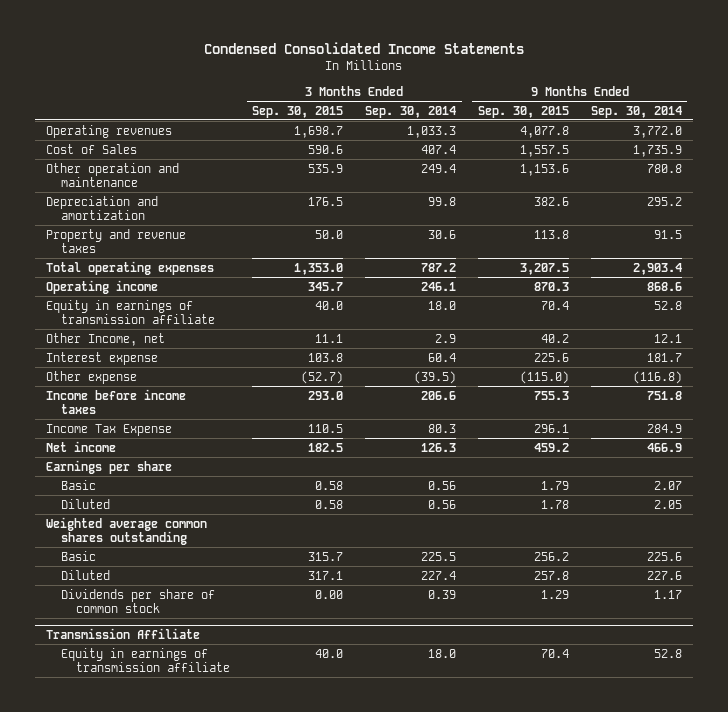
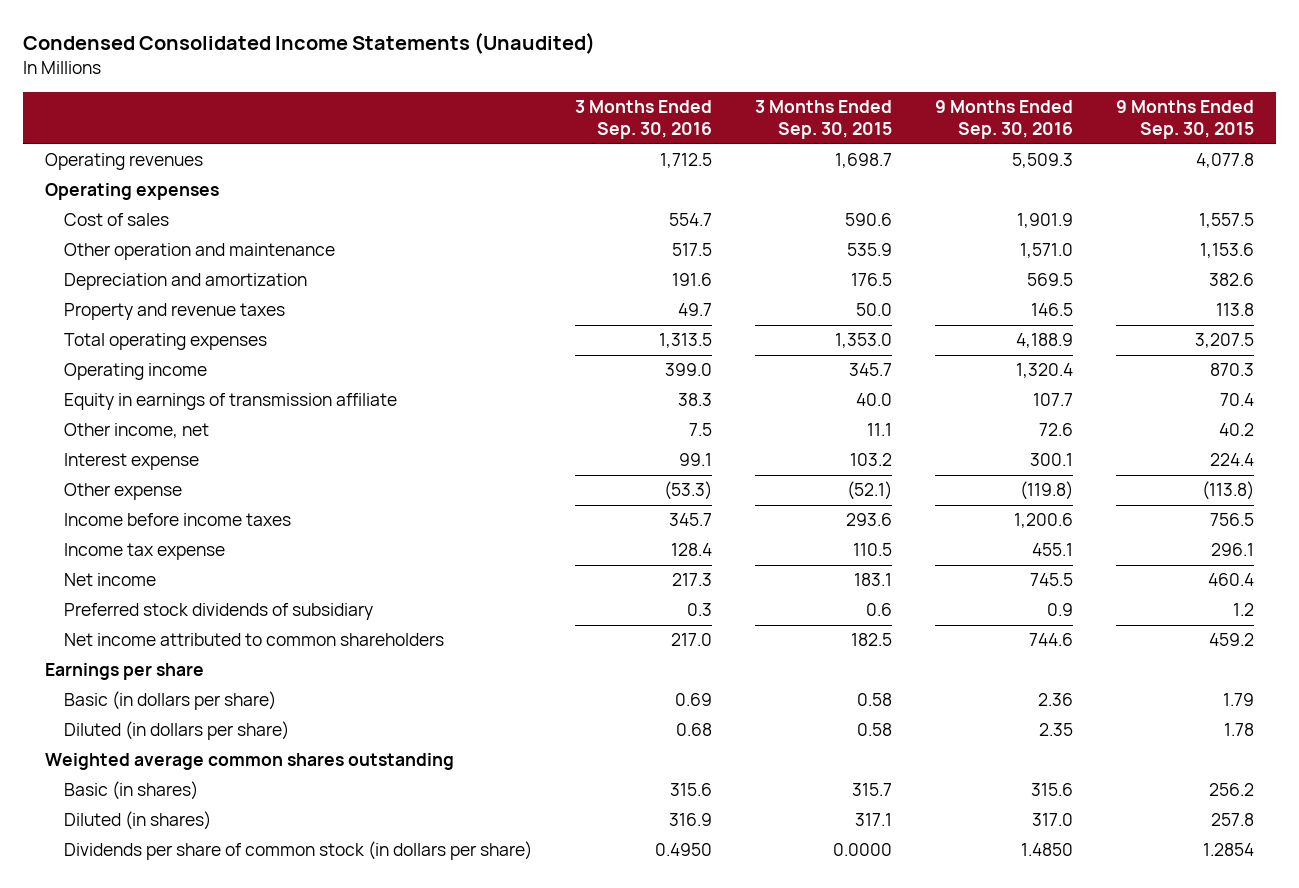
[203,41,524,54] Condensed Consolidated Income Statements -> [23,32,596,55] Condensed Consolidated Income Statements (Unaudited)
[365,105,457,118] Sep. 30, 2014 -> none
[590,105,682,118] Sep. 30, 2014 -> none
none -> [574,99,712,140] 3 Months Ended Sep. 30, 2016
none -> [935,99,1074,140] 9 Months Ended Sep. 30, 2016
none -> [44,183,219,201] Operating expenses
[46,143,138,154] Cost of Sales -> [63,213,169,227] Cost of sales
[46,332,166,346] Other Income, net -> [63,423,209,439] Other income, net
[308,352,344,362] 103.8 -> [850,453,893,467] 103.2
[533,352,569,362] 225.6 -> [1210,453,1255,467] 224.4
[301,370,344,384] (52.7) -> [847,481,893,501] (52.1)
[519,370,569,384] (115.0) -> [1202,481,1255,501] (113.8)
[308,390,344,400] 293.0 -> [846,513,893,527] 293.6
[533,390,569,400] 755.3 -> [1210,513,1255,527] 756.5
[46,423,173,436] Income Tax Expense -> [63,543,225,561] Income tax expense
[308,442,344,452] 182.5 -> [854,573,893,587] 183.1
[533,442,569,452] 459.2 -> [1208,573,1255,587] 460.4
none -> [63,603,373,621] Preferred stock dividends of subsidiary
none -> [63,633,444,647] Net income attributed to common shareholders
[61,479,97,490] Basic -> [63,691,276,711] Basic (in dollars per share)
[61,498,111,509] Diluted -> [63,721,289,741] Diluted (in dollars per share)
[46,627,201,639] Transmission Affiliate -> none
[61,647,231,672] Equity in earnings of transmission affiliate -> none
[61,550,97,561] Basic -> [63,781,198,801] Basic (in shares)
[61,569,111,580] Diluted -> [63,811,211,831] Diluted (in shares)
[61,588,216,613] Dividends per share of common stock -> [63,841,532,861] Dividends per share of common stock (in dollars per share)
[315,589,344,599] 0.00 -> [833,843,893,857] 0.0000
[540,589,569,599] 1.29 -> [1203,843,1255,857] 1.2854

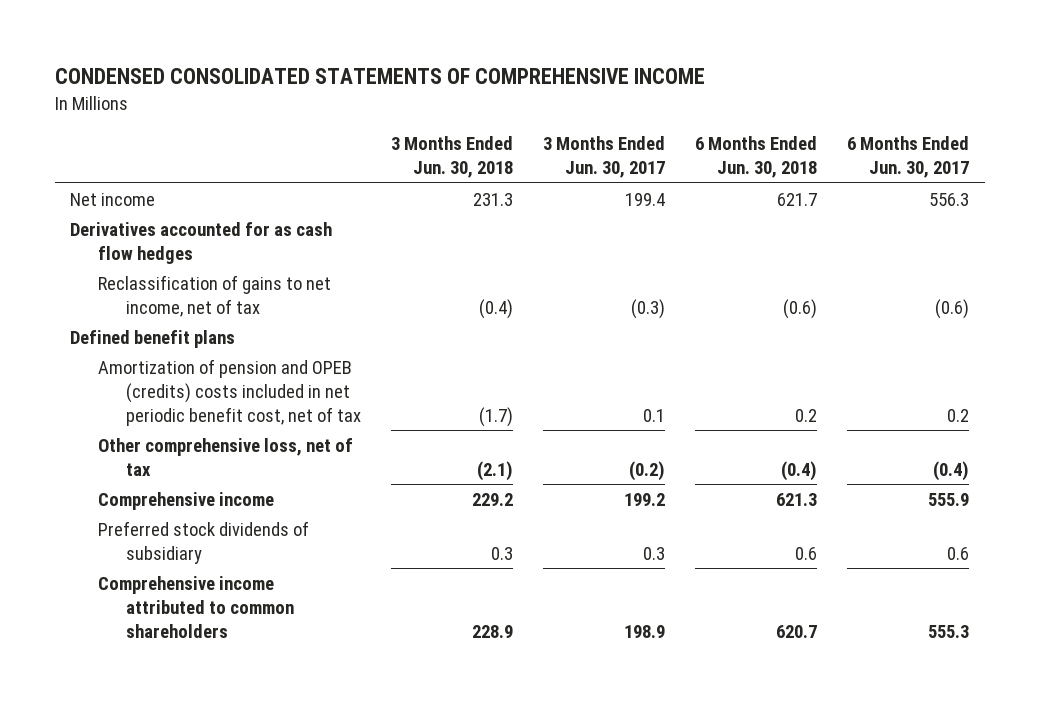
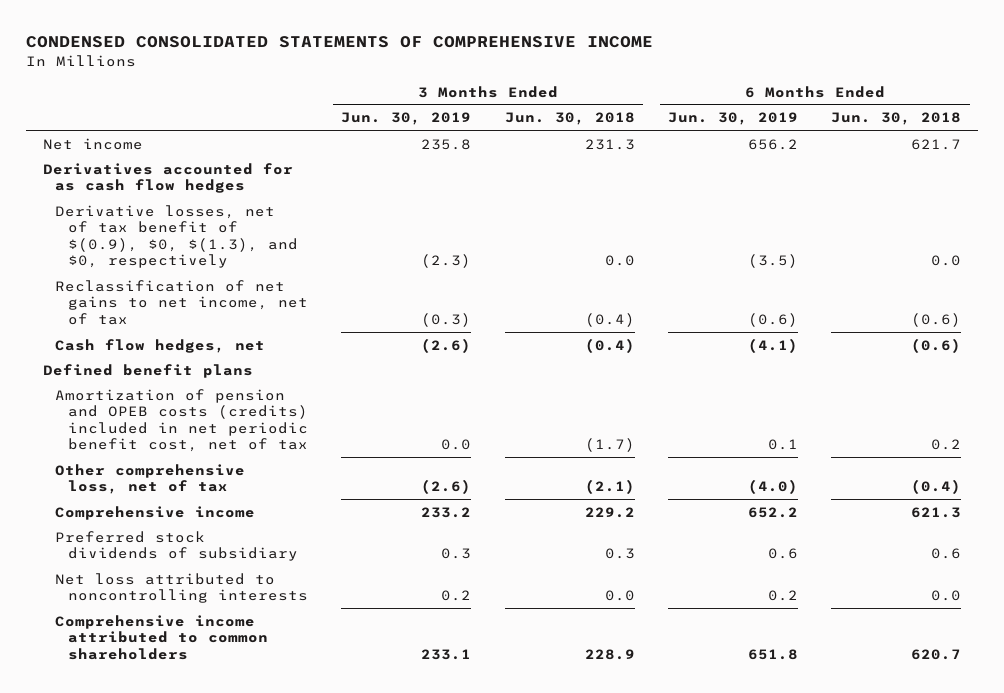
[543,136,666,179] 3 Months Ended Jun. 30, 2017 -> none
[847,136,970,179] 6 Months Ended Jun. 30, 2017 -> none
none -> [341,112,472,126] Jun. 30, 2019
none -> [667,112,798,126] Jun. 30, 2019
none -> [55,204,298,269] Derivative losses, net of tax benefit of $(0.9), $0, $(1.3), and $0, respectively
[98,274,332,317] Reclassification of gains to net income, net of tax -> [55,279,308,325] Reclassification of net gains to net income, net of tax
none -> [55,338,266,353] Cash flow hedges, net
[98,358,361,426] Amortization of pension and OPEB (credits) costs included in net periodic benefit cost, net of tax -> [55,388,308,453] Amortization of pension and OPEB costs (credits) included in net periodic benefit cost, net of tax
none -> [55,572,308,604] Net loss attributed to noncontrolling interests

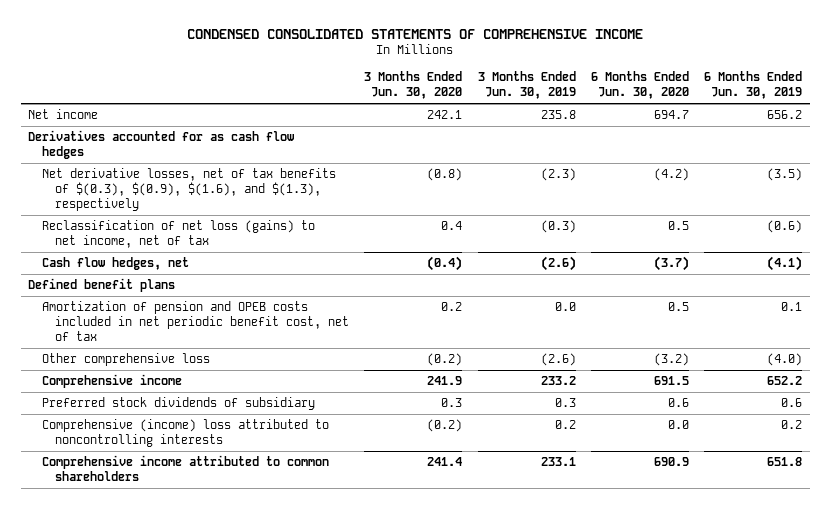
[504,112,635,126] Jun. 30, 2018 -> none
[831,112,962,126] Jun. 30, 2018 -> none
none -> [364,71,463,100] 3 Months Ended Jun. 30, 2020
none -> [590,71,689,100] 6 Months Ended Jun. 30, 2020
[55,204,298,269] Derivative losses, net of tax benefit of $(0.9), $0, $(1.3), and $0, respectively -> [41,168,336,211] Net derivative losses, net of tax benefits of $(0.3), $(0.9), $(1.6), and $(1.3), respectively
[55,279,308,325] Reclassification of net gains to net income, net of tax -> [41,220,315,249] Reclassification of net loss (gains) to net income, net of tax
[55,388,308,453] Amortization of pension and OPEB costs (credits) included in net periodic benefit cost, net of tax -> [41,301,350,341] Amortization of pension and OPEB costs included in net periodic benefit cost, net of tax
[55,463,246,495] Other comprehensive loss, net of tax -> [41,353,210,367] Other comprehensive loss
[55,572,308,604] Net loss attributed to noncontrolling interests -> [41,419,329,448] Comprehensive (income) loss attributed to noncontrolling interests

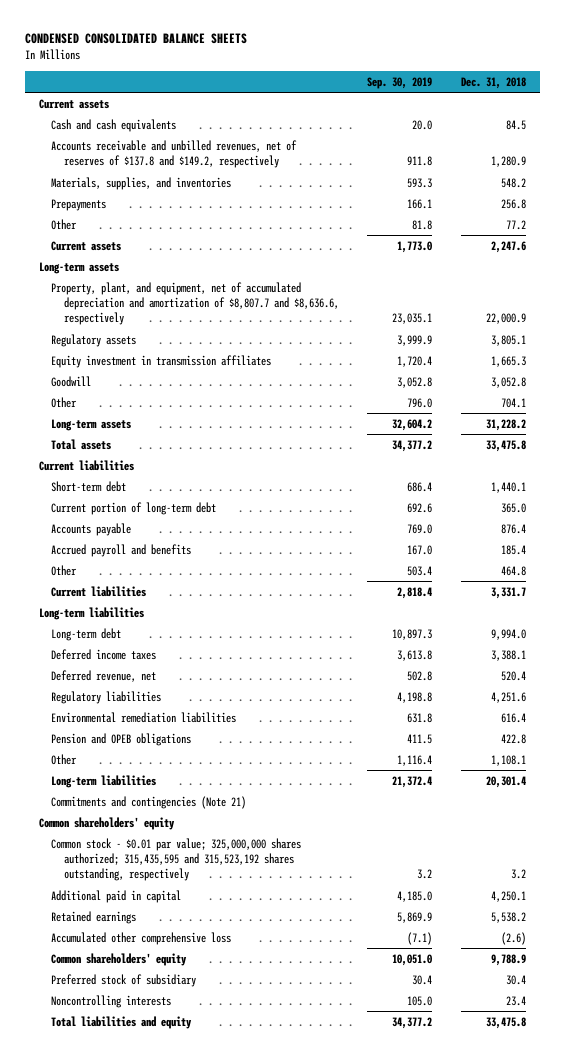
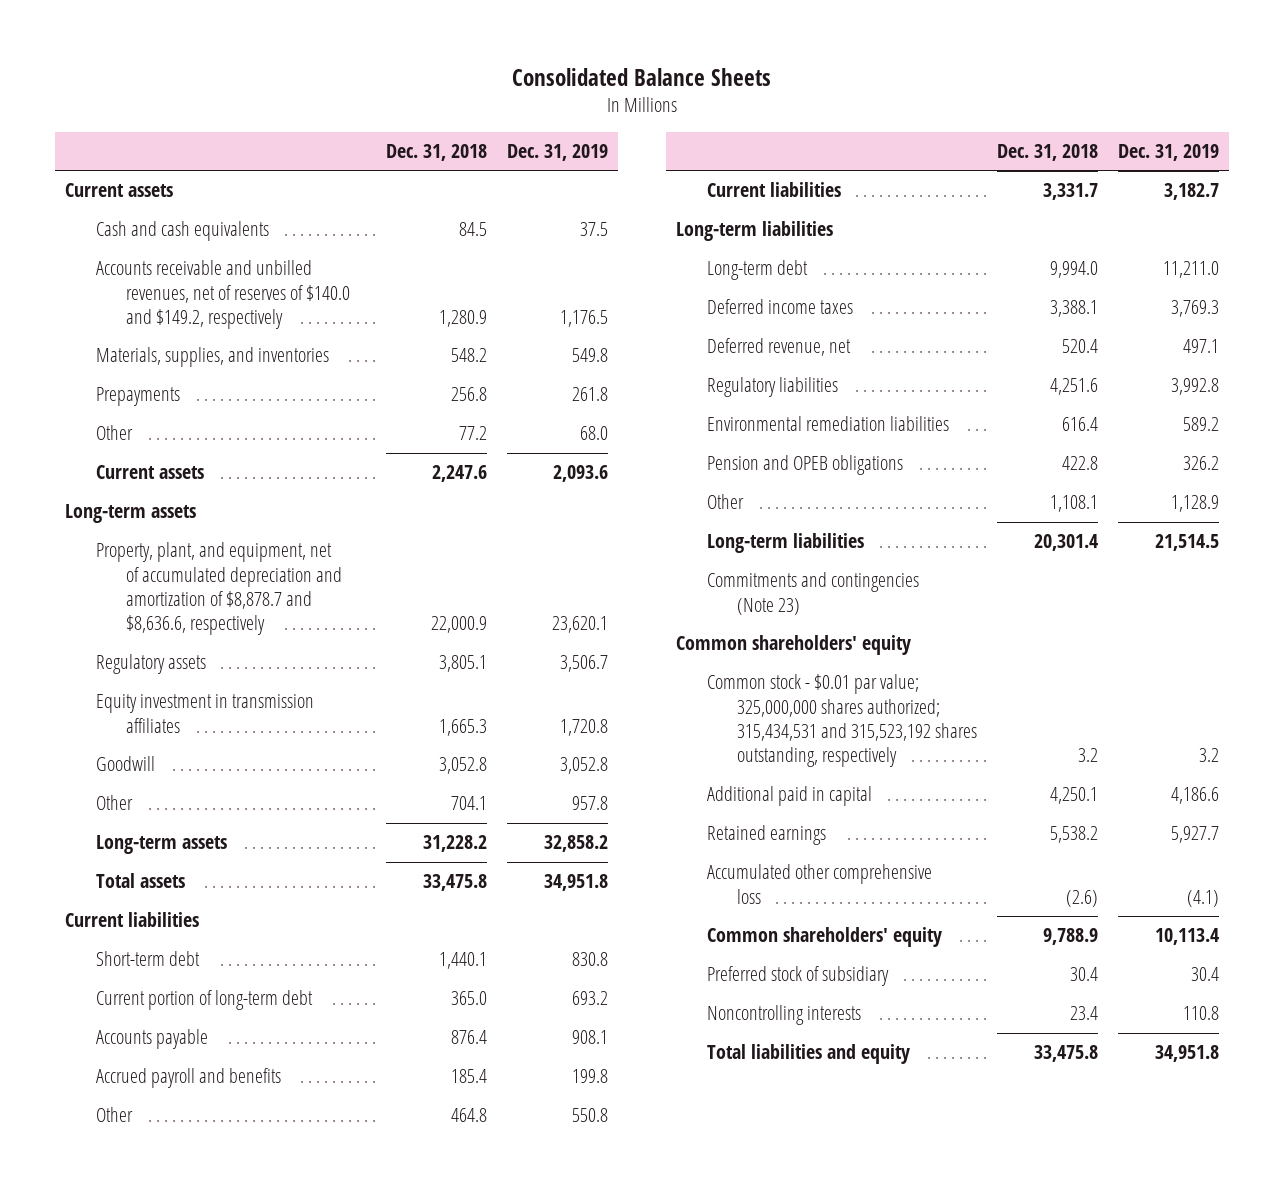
[24,32,247,44] CONDENSED CONSOLIDATED BALANCE SHEETS -> [512,67,772,86] Consolidated Balance Sheets
[367,76,433,89] Sep. 30, 2019 -> none
none -> [506,143,608,161] Dec. 31, 2019
[51,139,298,168] Accounts receivable and unbilled revenues, net of reserves of $137.8 and $149.2, respectively -> [95,260,350,329] Accounts receivable and unbilled revenues, net of reserves of $140.0 and $149.2, respectively
[51,281,340,326] Property, plant, and equipment, net of accumulated depreciation and amortization of $8,807.7 and $8,636.6, respectively -> [95,542,342,636] Property, plant, and equipment, net of accumulated depreciation and amortization of $8,878.7 and $8,636.6, respectively
[51,795,247,809] Commitments and contingencies (Note 21) -> [706,572,919,615] Commitments and contingencies (Note 23)
[51,837,302,882] Common stock - $0.01 par value; 325,000,000 shares authorized; 315,435,595 and 315,523,192 shares outstanding, respectively -> [706,674,977,768] Common stock - $0.01 par value; 325,000,000 shares authorized; 315,434,531 and 315,523,192 shares outstanding, respectively

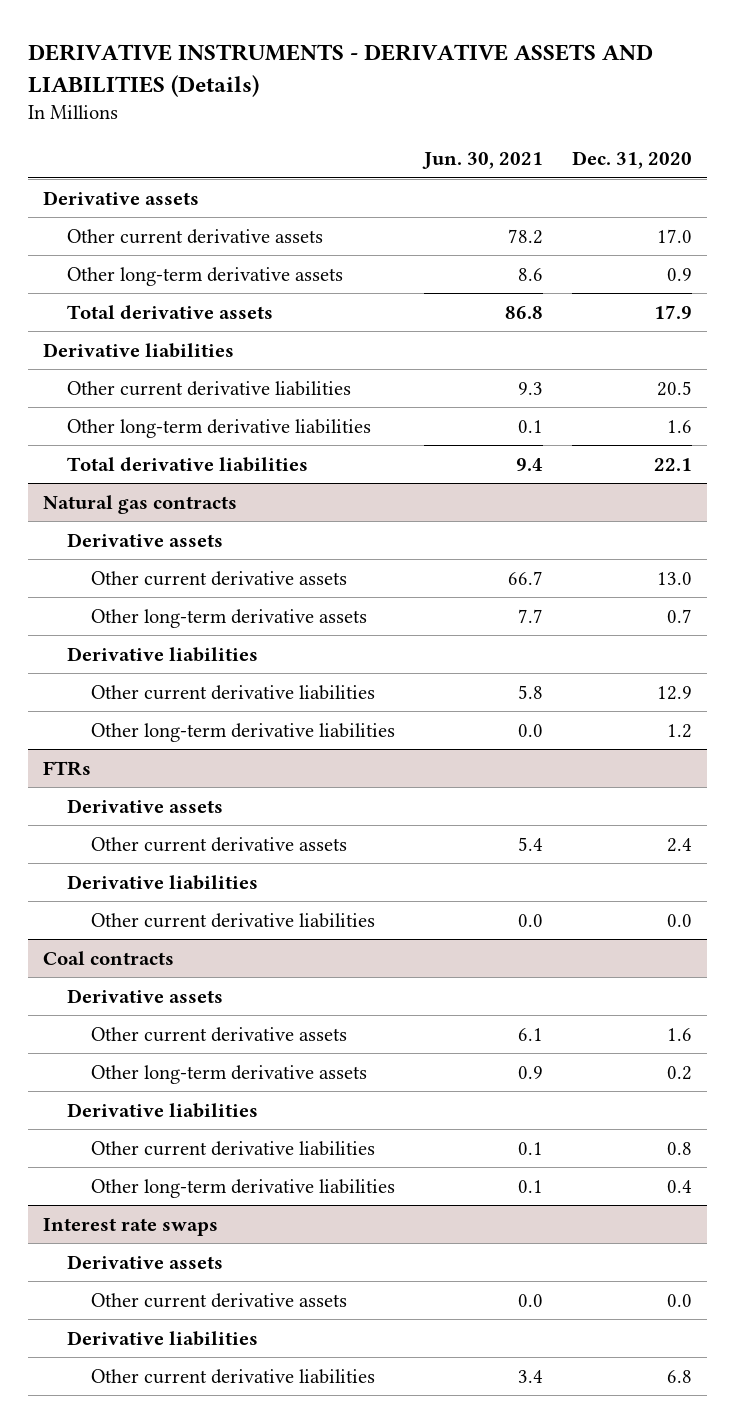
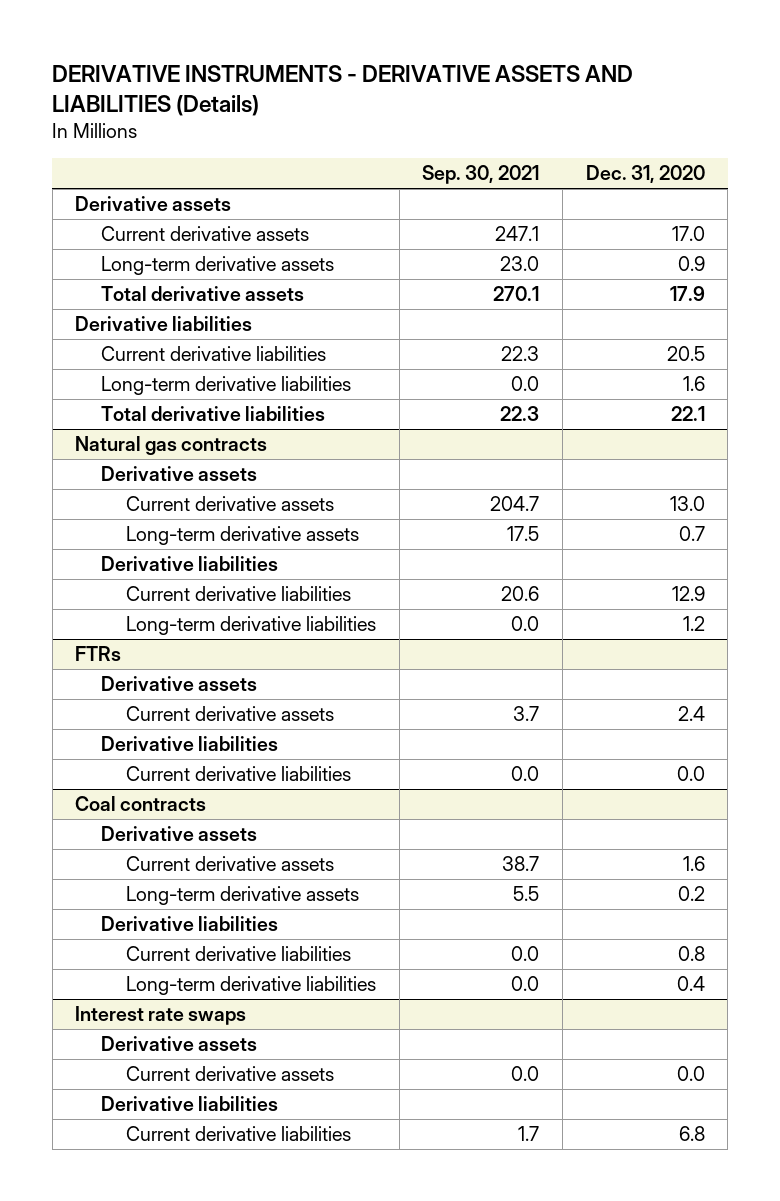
[422,152,544,170] Jun. 30, 2021 -> none
none -> [422,165,540,185] Sep. 30, 2021
[66,228,323,244] Other current derivative assets -> [100,226,309,242] Current derivative assets
[66,266,343,286] Other long-term derivative assets -> [100,256,334,276] Long-term derivative assets
[66,380,351,396] Other current derivative liabilities -> [100,346,326,362] Current derivative liabilities
[66,418,371,438] Other long-term derivative liabilities -> [100,376,351,396] Long-term derivative liabilities
[91,570,348,586] Other current derivative assets -> [125,496,334,512] Current derivative assets
[91,608,368,628] Other long-term derivative assets -> [125,526,359,546] Long-term derivative assets
[91,684,376,700] Other current derivative liabilities -> [125,586,351,602] Current derivative liabilities
[91,722,396,742] Other long-term derivative liabilities -> [125,616,376,636] Long-term derivative liabilities
[91,836,348,852] Other current derivative assets -> [125,706,334,722] Current derivative assets
[91,912,376,928] Other current derivative liabilities -> [125,766,351,782] Current derivative liabilities
[91,1026,348,1042] Other current derivative assets -> [125,856,334,872] Current derivative assets
[91,1064,368,1084] Other long-term derivative assets -> [125,886,359,906] Long-term derivative assets
[91,1140,376,1156] Other current derivative liabilities -> [125,946,351,962] Current derivative liabilities
[91,1178,396,1198] Other long-term derivative liabilities -> [125,976,376,996] Long-term derivative liabilities
[91,1292,348,1308] Other current derivative assets -> [125,1066,334,1082] Current derivative assets
[91,1368,376,1384] Other current derivative liabilities -> [125,1126,351,1142] Current derivative liabilities

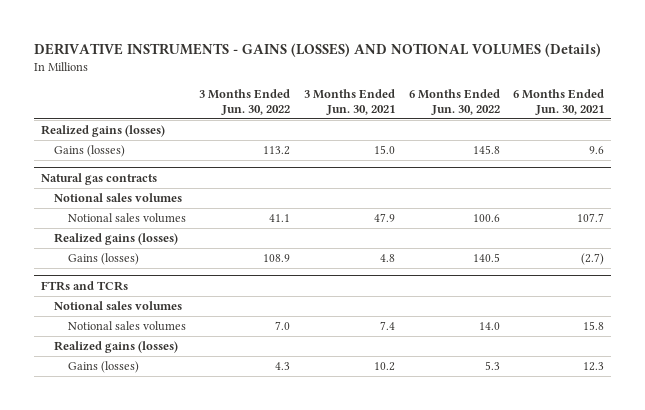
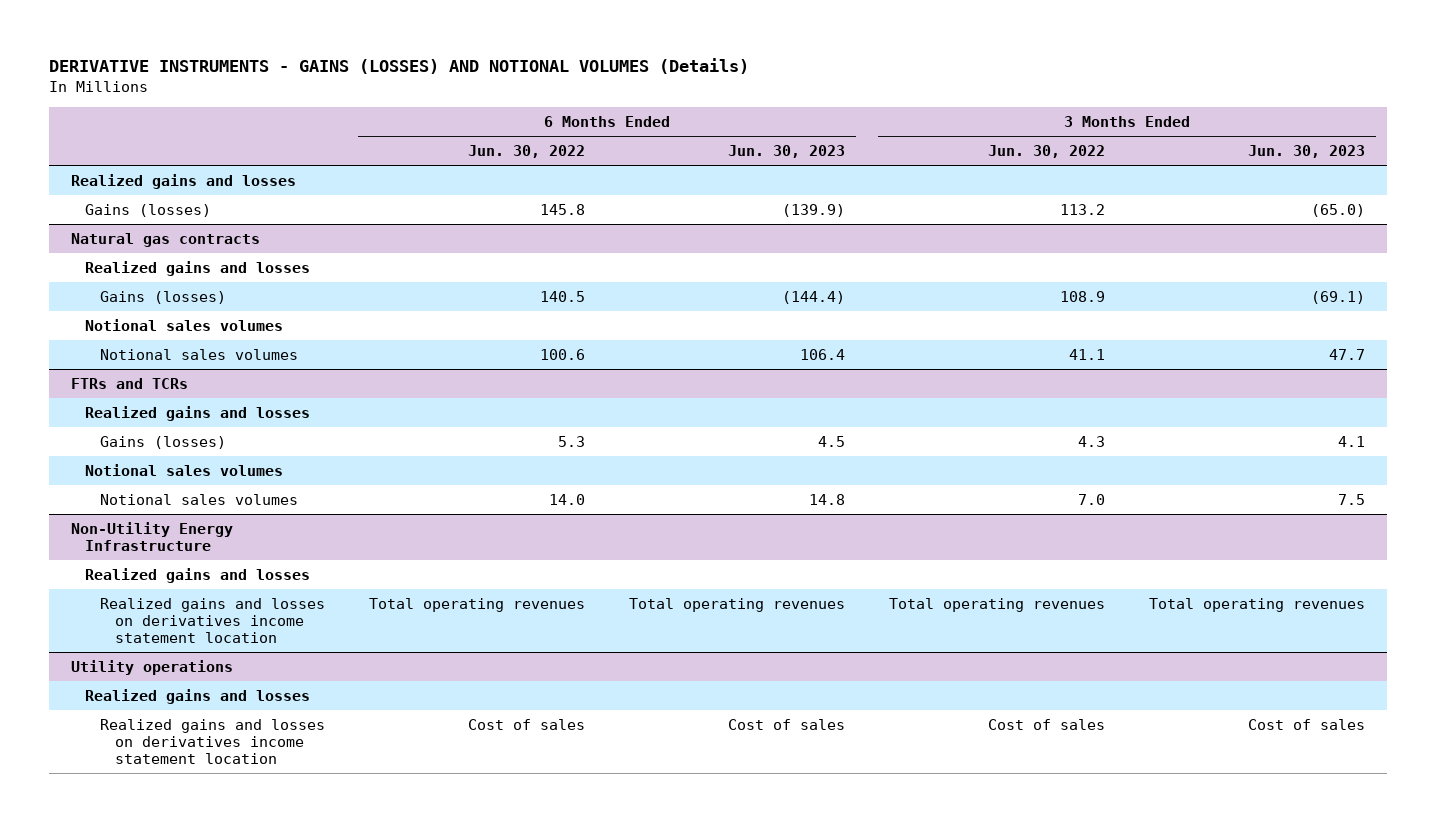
[303,88,395,115] 3 Months Ended Jun. 30, 2021 -> none
[513,88,605,115] 6 Months Ended Jun. 30, 2021 -> none
none -> [728,145,846,159] Jun. 30, 2023
none -> [1248,145,1366,159] Jun. 30, 2023
[41,125,166,138] Realized gains (losses) -> [70,173,296,189] Realized gains and losses
none -> [85,260,311,276] Realized gains and losses
[67,253,139,266] Gains (losses) -> [100,290,227,304] Gains (losses)
[54,233,179,246] Realized gains (losses) -> none
none -> [85,405,311,421] Realized gains and losses
[67,361,139,374] Gains (losses) -> [100,435,227,449] Gains (losses)
none -> [70,521,233,552] Non-Utility Energy Infrastructure
[54,341,179,354] Realized gains (losses) -> [85,567,311,583] Realized gains and losses
none -> [100,597,326,644] Realized gains and losses on derivatives income statement location
none -> [70,659,233,675] Utility operations
none -> [85,688,311,704] Realized gains and losses
none -> [100,718,326,765] Realized gains and losses on derivatives income statement location

